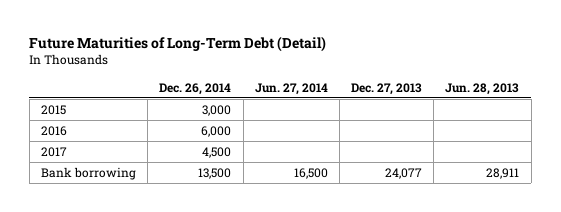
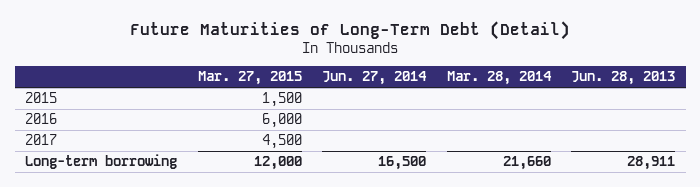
[159,82,232,95] Dec. 26, 2014 -> none
[351,82,423,95] Dec. 27, 2013 -> none
none -> [197,71,302,86] Mar. 27, 2015
none -> [446,71,552,86] Mar. 28, 2014
[41,166,137,180] Bank borrowing -> [24,154,177,170] Long-term borrowing

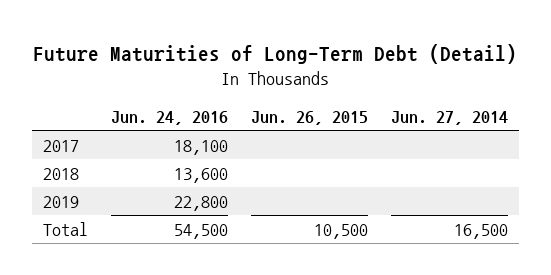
[197,71,302,86] Mar. 27, 2015 -> none
[446,71,552,86] Mar. 28, 2014 -> none
[571,71,676,86] Jun. 28, 2013 -> none
none -> [110,110,228,125] Jun. 24, 2016
none -> [250,110,368,125] Jun. 26, 2015
[24,92,57,104] 2015 -> none
[24,113,57,125] 2016 -> none
none -> [43,167,80,180] 2018
none -> [43,195,80,208] 2019
[24,154,177,170] Long-term borrowing -> [43,221,89,236] Total

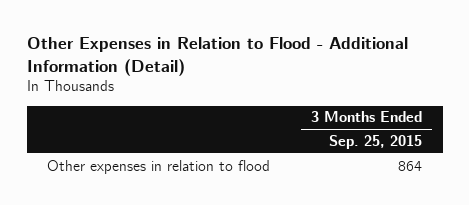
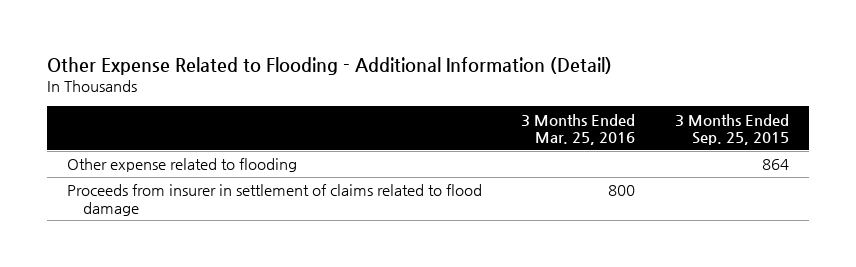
[26,37,408,76] Other Expenses in Relation to Flood - Additional Information (Detail) -> [47,56,613,75] Other Expense Related to Flooding - Additional Information (Detail)
none -> [521,113,636,146] 3 Months Ended Mar. 25, 2016
[47,159,271,174] Other expenses in relation to flood -> [66,158,297,173] Other expense related to flooding
none -> [66,184,482,216] Proceeds from insurer in settlement of claims related to flood damage

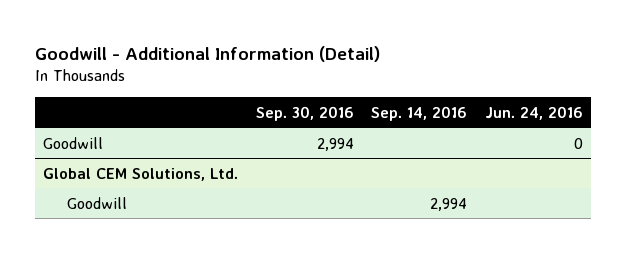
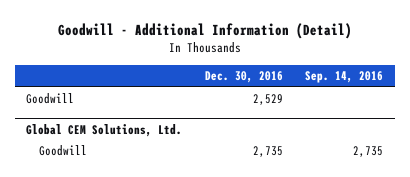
[255,105,354,121] Sep. 30, 2016 -> none
[484,105,583,120] Jun. 24, 2016 -> none
none -> [204,71,283,84] Dec. 30, 2016
[430,197,468,211] 2,994 -> [353,146,384,158] 2,735

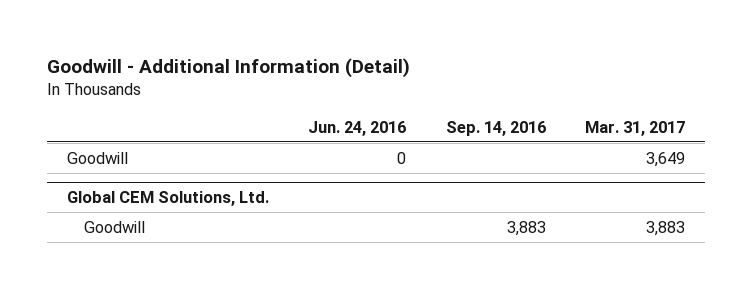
[204,71,283,84] Dec. 30, 2016 -> none
none -> [308,120,407,136] Jun. 24, 2016
none -> [585,120,686,136] Mar. 31, 2017
[353,146,384,158] 2,735 -> [506,220,546,236] 3,883

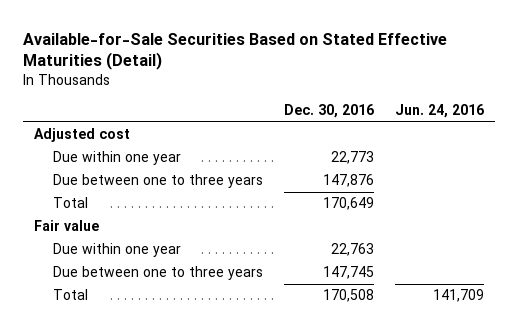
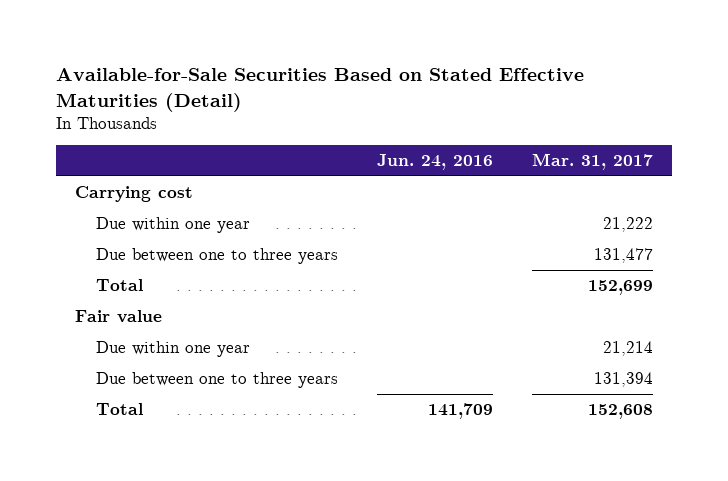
[284,104,375,119] Dec. 30, 2016 -> none
none -> [531,153,653,171] Mar. 31, 2017
[33,128,130,143] Adjusted cost -> [75,186,194,203] Carrying cost

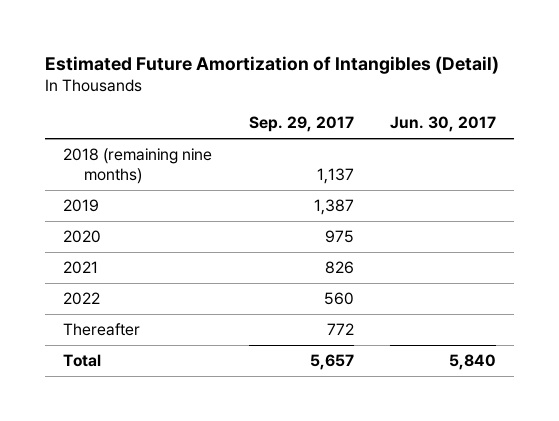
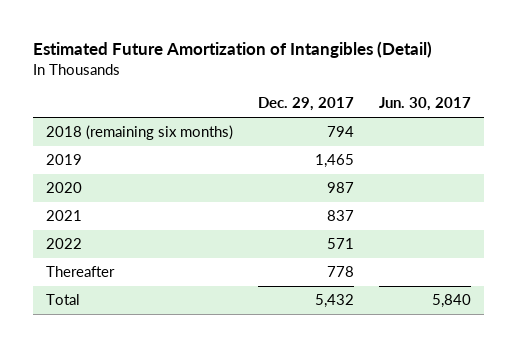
[248,116,354,133] Sep. 29, 2017 -> none
none -> [257,97,354,112] Dec. 29, 2017
[63,148,213,184] 2018 (remaining nine months) -> [45,125,233,141] 2018 (remaining six months)

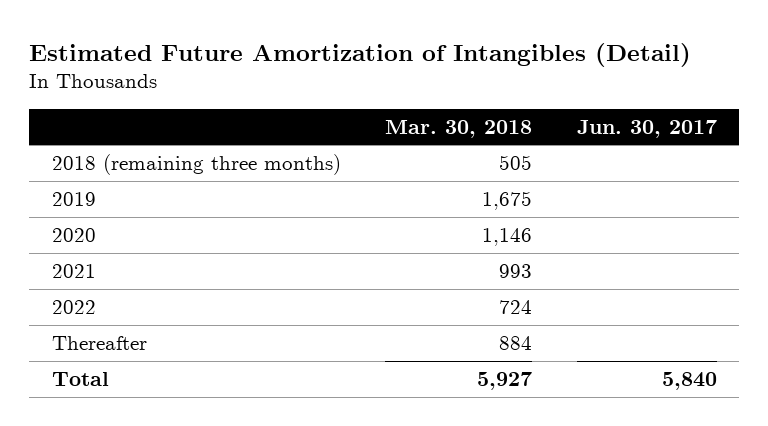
[257,97,354,112] Dec. 29, 2017 -> none
none -> [385,119,533,138] Mar. 30, 2018
[45,125,233,141] 2018 (remaining six months) -> [51,153,341,175] 2018 (remaining three months)

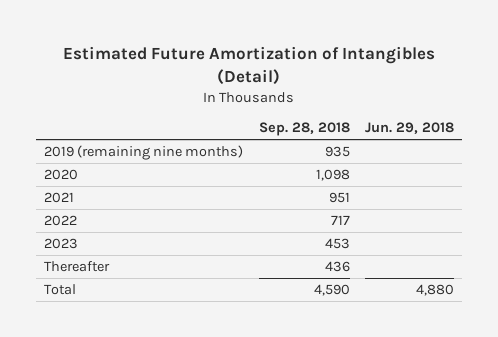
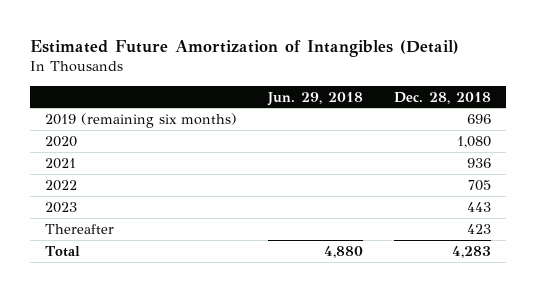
[258,122,350,137] Sep. 28, 2018 -> none
none -> [393,91,491,104] Dec. 28, 2018
[43,144,243,160] 2019 (remaining nine months) -> [45,112,238,128] 2019 (remaining six months)

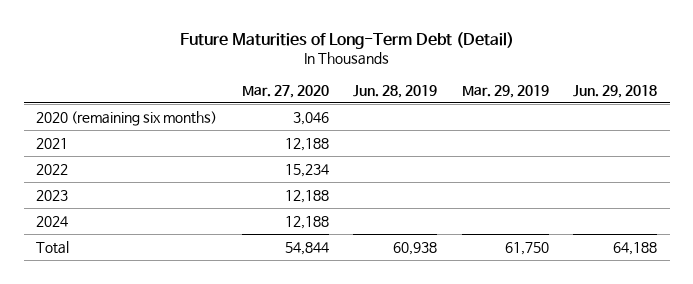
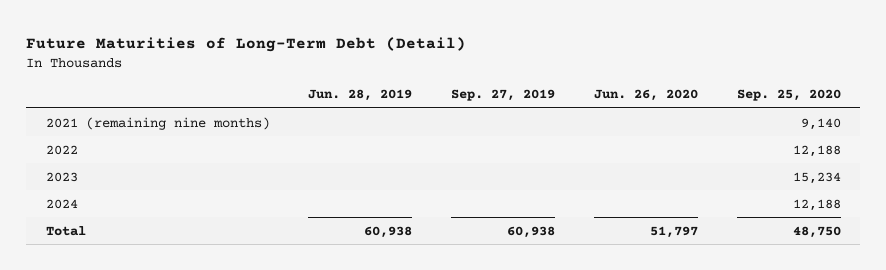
[241,84,329,98] Mar. 27, 2020 -> none
[461,84,549,98] Mar. 29, 2019 -> none
[573,84,658,98] Jun. 29, 2018 -> none
none -> [451,88,556,101] Sep. 27, 2019
none -> [593,88,698,101] Jun. 26, 2020
none -> [736,88,841,101] Sep. 25, 2020
[36,137,69,149] 2021 -> none
[36,110,218,126] 2020 (remaining six months) -> [45,116,270,130] 2021 (remaining nine months)

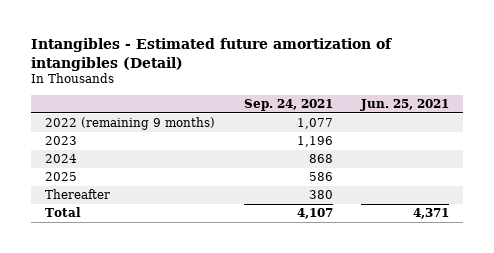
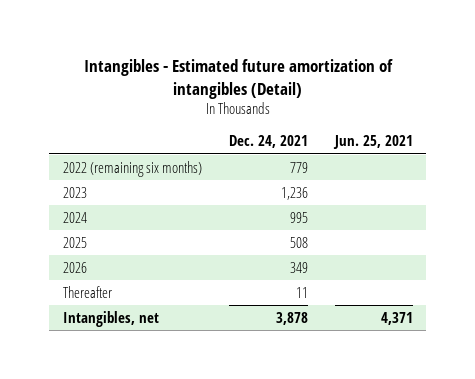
[243,99,333,112] Sep. 24, 2021 -> none
none -> [228,135,308,149] Dec. 24, 2021
[45,117,216,131] 2022 (remaining 9 months) -> [62,160,202,177] 2022 (remaining six months)
none -> [62,261,87,273] 2026
[45,207,82,218] Total -> [62,310,159,327] Intangibles, net

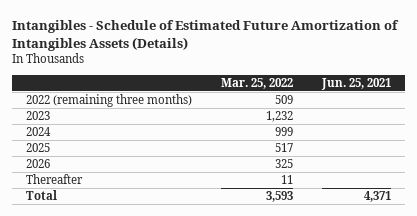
[83,58,393,99] Intangibles - Estimated future amortization of intangibles (Detail) -> [12,19,400,51] Intangibles - Schedule of Estimated Future Amortization of Intangibles Assets (Details)
[228,135,308,149] Dec. 24, 2021 -> none
none -> [221,77,294,89] Mar. 25, 2022
[62,160,202,177] 2022 (remaining six months) -> [26,94,193,108] 2022 (remaining three months)
[62,310,159,327] Intangibles, net -> [26,190,58,201] Total

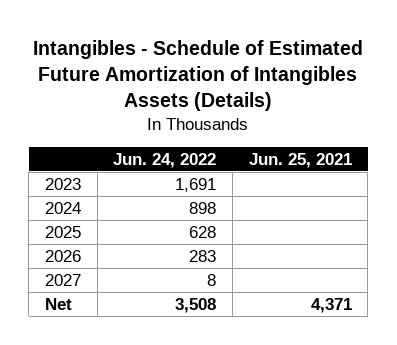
[221,77,294,89] Mar. 25, 2022 -> none
none -> [113,152,217,168] Jun. 24, 2022
[26,94,193,108] 2022 (remaining three months) -> none
[26,174,84,185] Thereafter -> none
none -> [45,273,82,286] 2027
[26,190,58,201] Total -> [45,297,73,310] Net

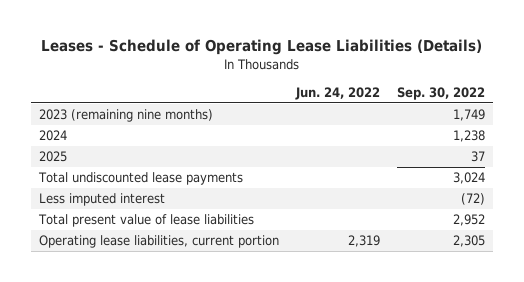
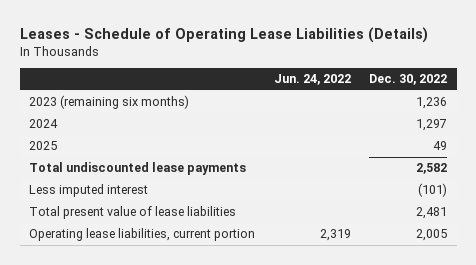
[396,86,485,100] Sep. 30, 2022 -> none
none -> [369,74,448,86] Dec. 30, 2022
[39,109,214,123] 2023 (remaining nine months) -> [29,95,190,110] 2023 (remaining six months)

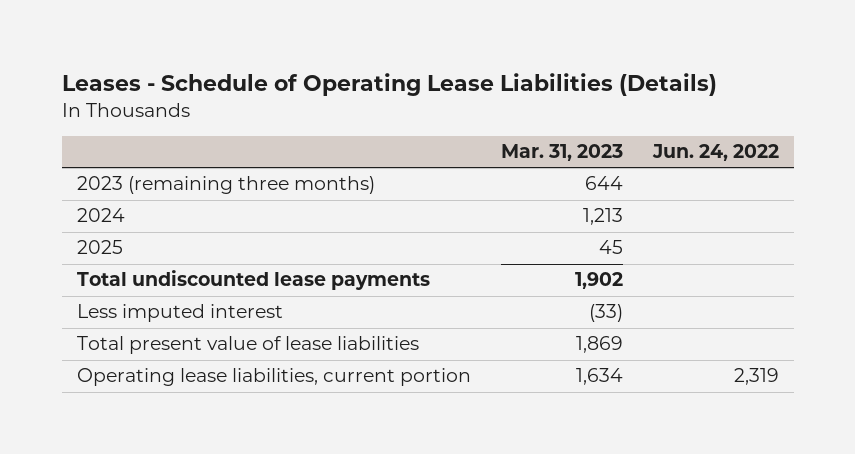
[369,74,448,86] Dec. 30, 2022 -> none
none -> [500,144,623,162] Mar. 31, 2023
[29,95,190,110] 2023 (remaining six months) -> [76,176,375,195] 2023 (remaining three months)

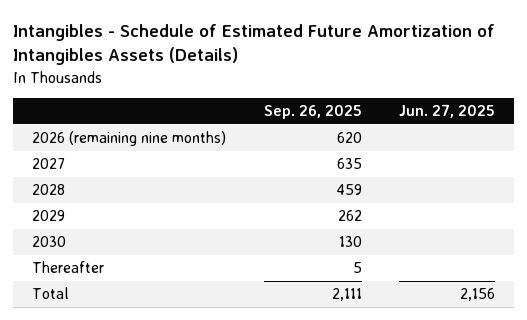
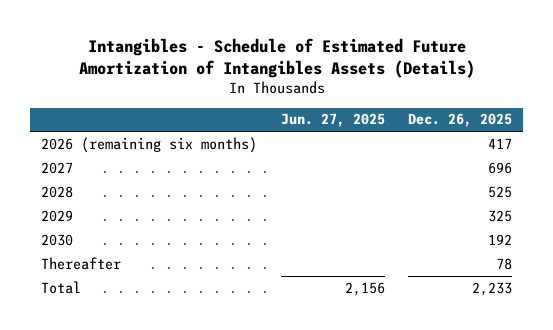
[263,105,362,120] Sep. 26, 2025 -> none
none -> [407,113,512,128] Dec. 26, 2025
[31,131,226,147] 2026 (remaining nine months) -> [41,136,258,153] 2026 (remaining six months)

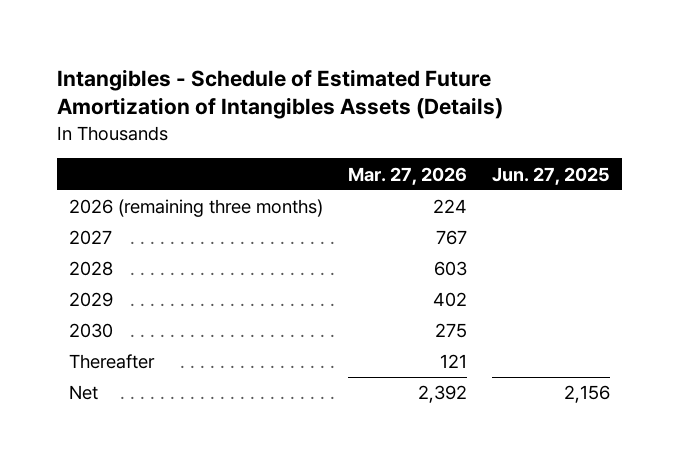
[407,113,512,128] Dec. 26, 2025 -> none
none -> [347,166,467,185] Mar. 27, 2026
[41,136,258,153] 2026 (remaining six months) -> [68,199,323,218] 2026 (remaining three months)
[41,280,82,294] Total -> [68,385,98,401] Net

